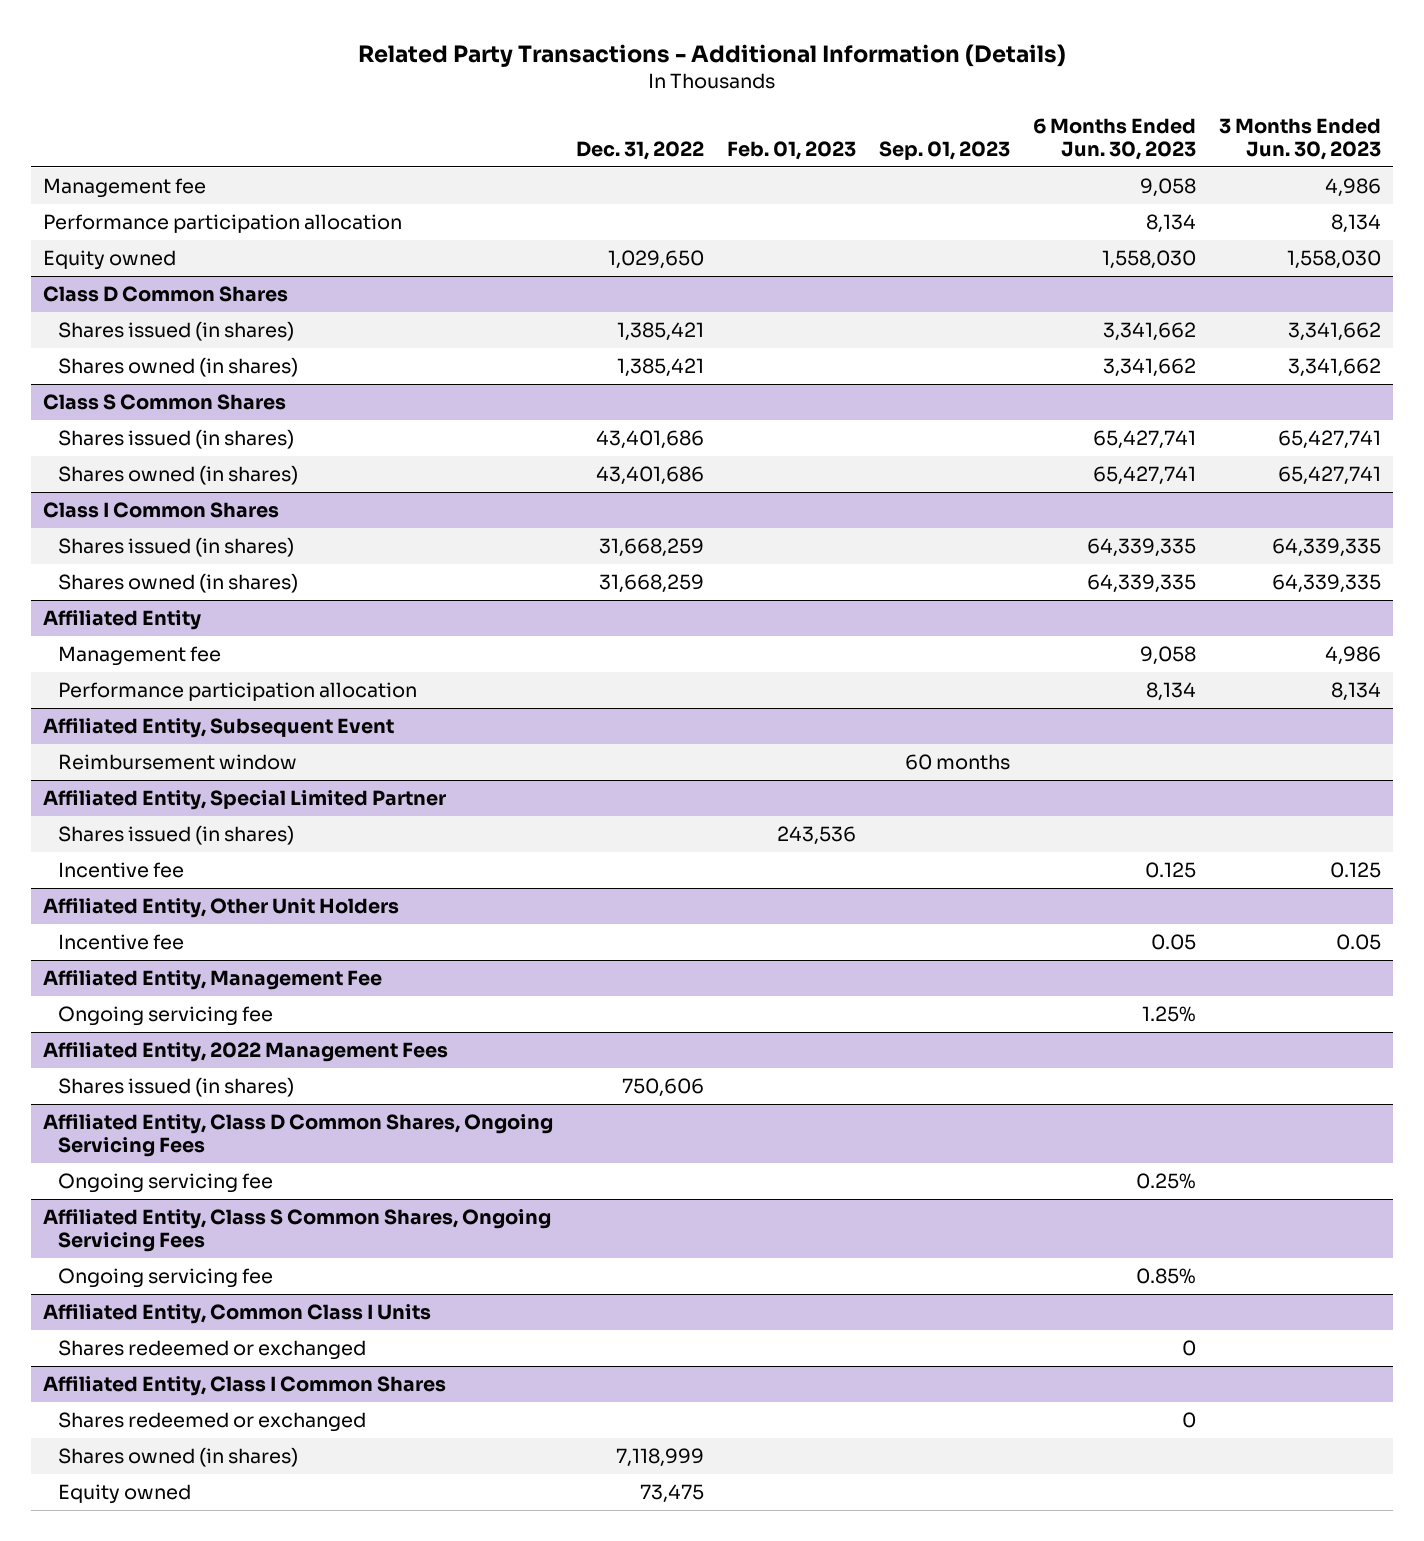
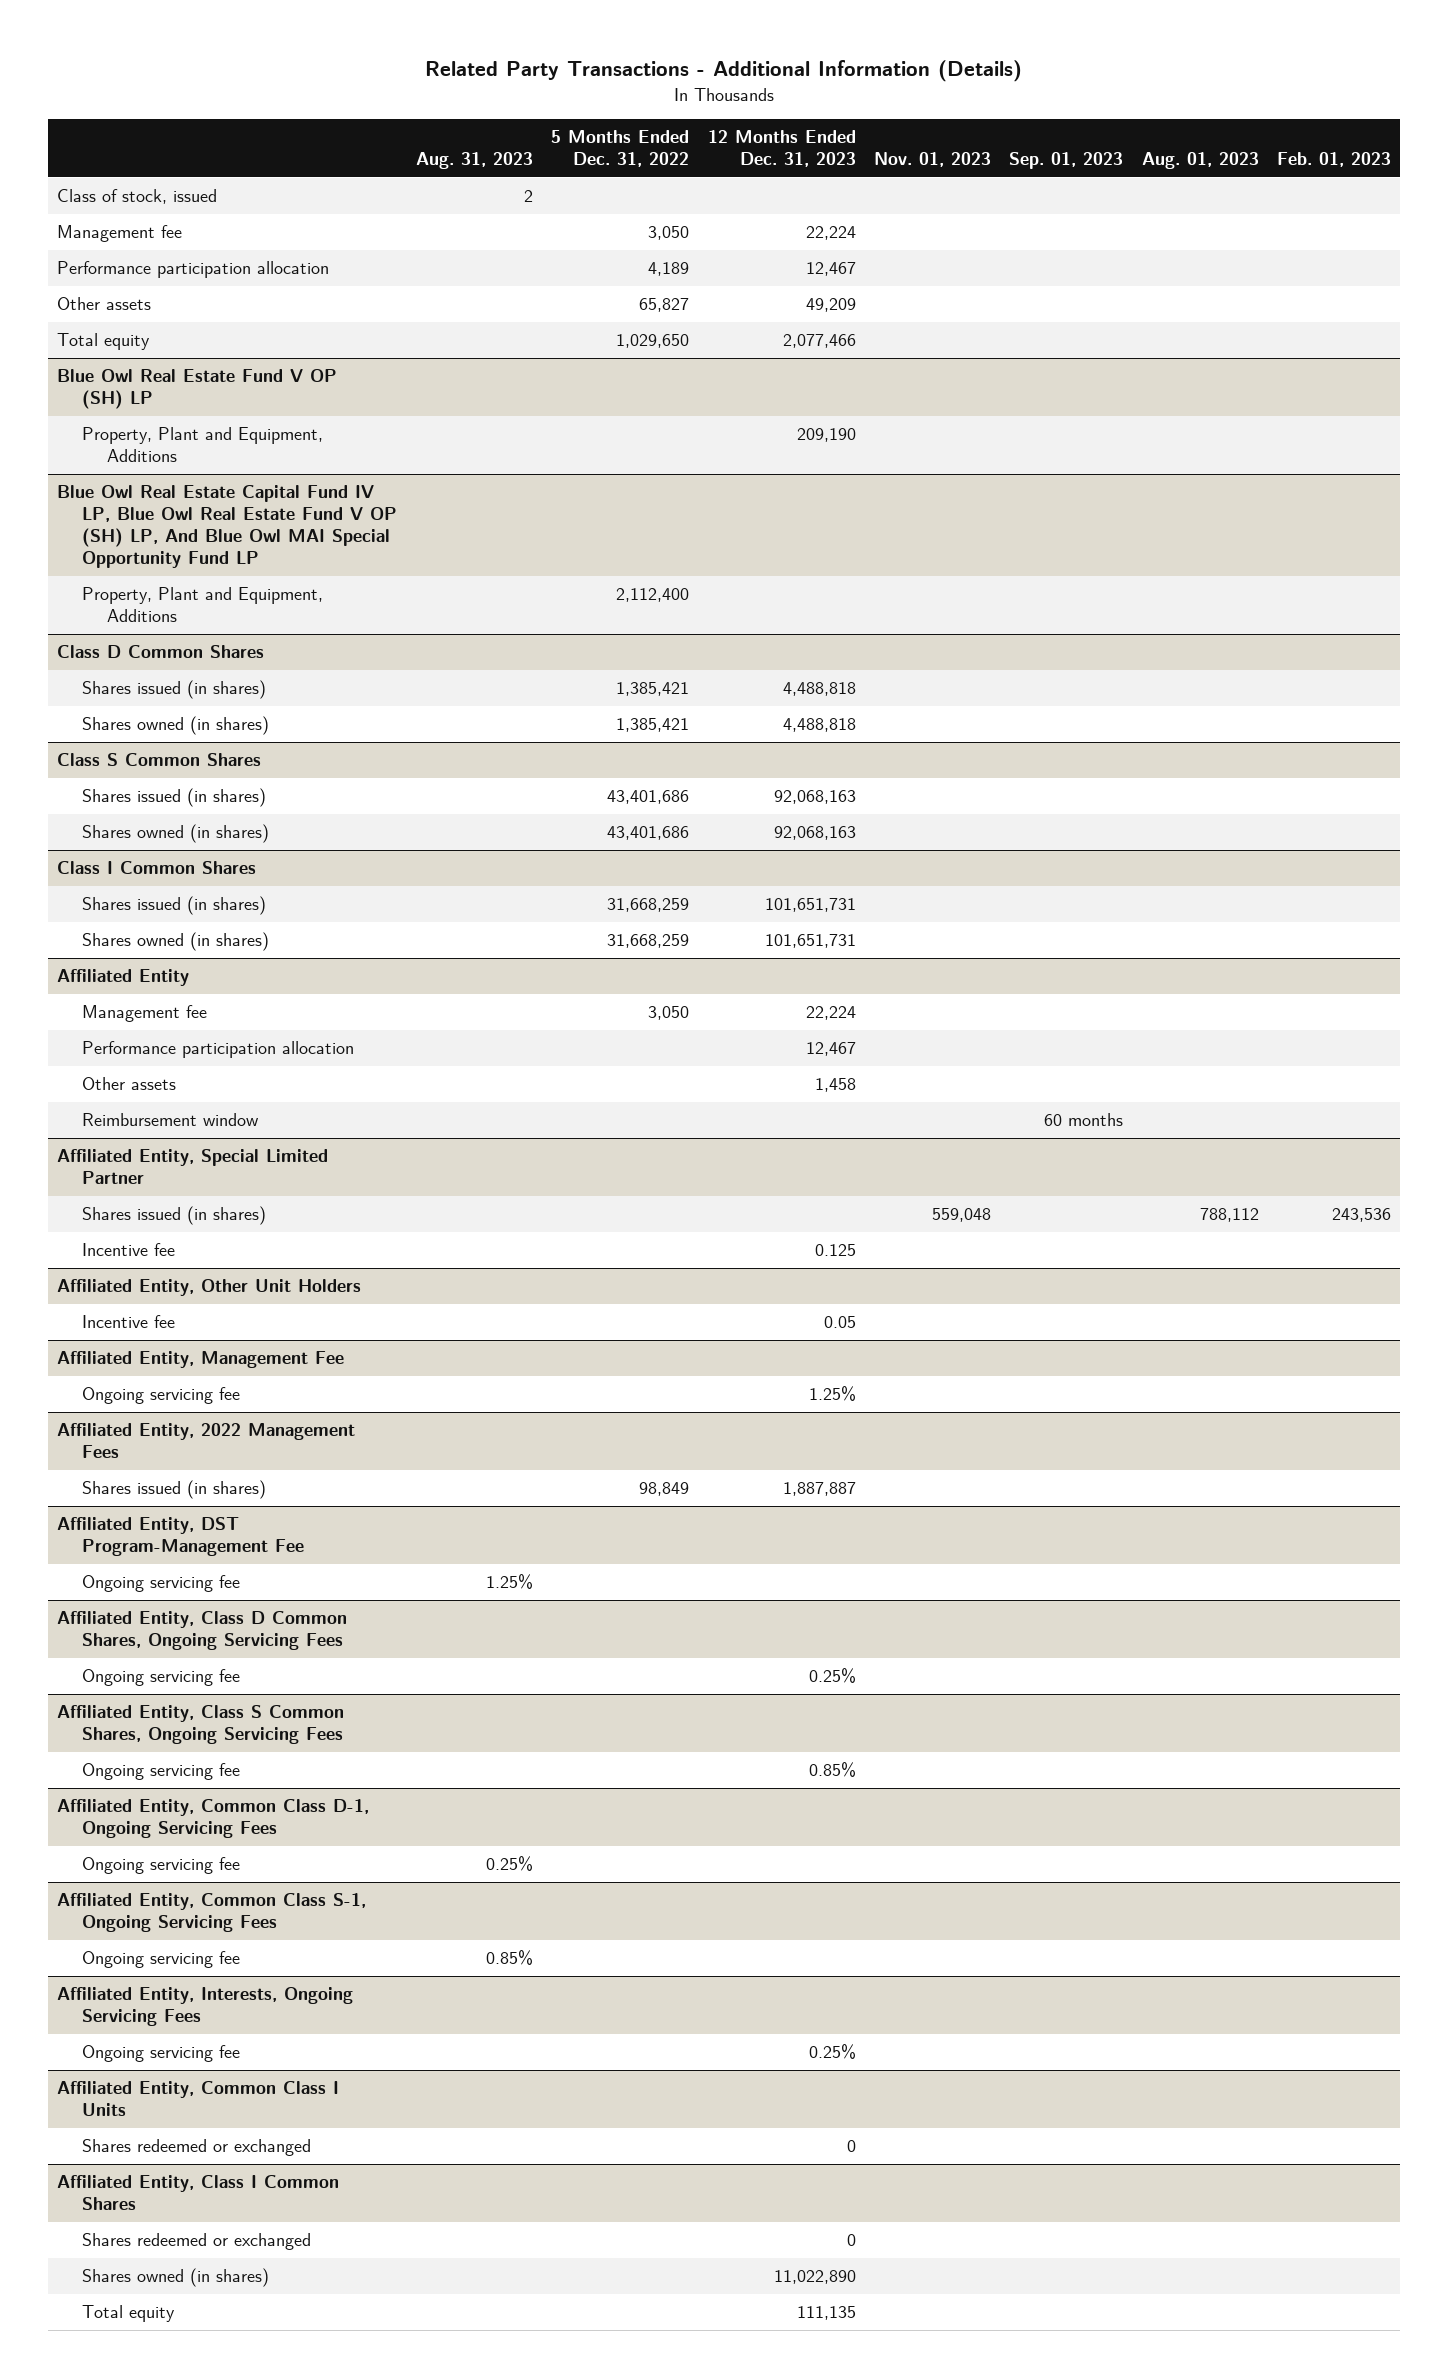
[575,140,704,160] Dec. 31, 2022 -> none
[1033,118,1197,160] 6 Months Ended Jun. 30, 2023 -> none
[1219,118,1382,160] 3 Months Ended Jun. 30, 2023 -> none
none -> [415,152,533,170] Aug. 31, 2023
none -> [551,130,690,168] 5 Months Ended Dec. 31, 2022
none -> [707,130,856,168] 12 Months Ended Dec. 31, 2023
none -> [873,152,991,168] Nov. 01, 2023
none -> [1141,152,1259,170] Aug. 01, 2023
none -> [57,189,218,205] Class of stock, issued
none -> [57,297,152,311] Other assets
[42,250,176,271] Equity owned -> [57,333,151,351] Total equity
none -> [57,369,338,410] Blue Owl Real Estate Fund V OP (SH) LP
none -> [82,427,324,463] Property, Plant and Equipment, Additions
none -> [57,485,398,568] Blue Owl Real Estate Capital Fund IV LP, Blue Owl Real Estate Fund V OP (SH) LP, And Blue Owl MAI Special Opportunity Fund LP
none -> [82,587,324,623] Property, Plant and Equipment, Additions
[42,718,394,739] Affiliated Entity, Subsequent Event -> none
[57,754,297,771] Reimbursement window -> none
none -> [82,1077,177,1091] Other assets
none -> [82,1113,260,1127] Reimbursement window
none -> [57,1517,305,1557] Affiliated Entity, DST Program-Management Fee
none -> [82,1575,241,1593] Ongoing servicing fee
none -> [57,1799,370,1839] Affiliated Entity, Common Class D-1, Ongoing Servicing Fees
none -> [82,1857,241,1875] Ongoing servicing fee
none -> [57,1893,367,1933] Affiliated Entity, Common Class S-1, Ongoing Servicing Fees
none -> [82,1951,241,1969] Ongoing servicing fee
none -> [57,1987,354,2027] Affiliated Entity, Interests, Ongoing Servicing Fees
none -> [82,2045,241,2063] Ongoing servicing fee
[57,1484,191,1505] Equity owned -> [82,2305,176,2323] Total equity

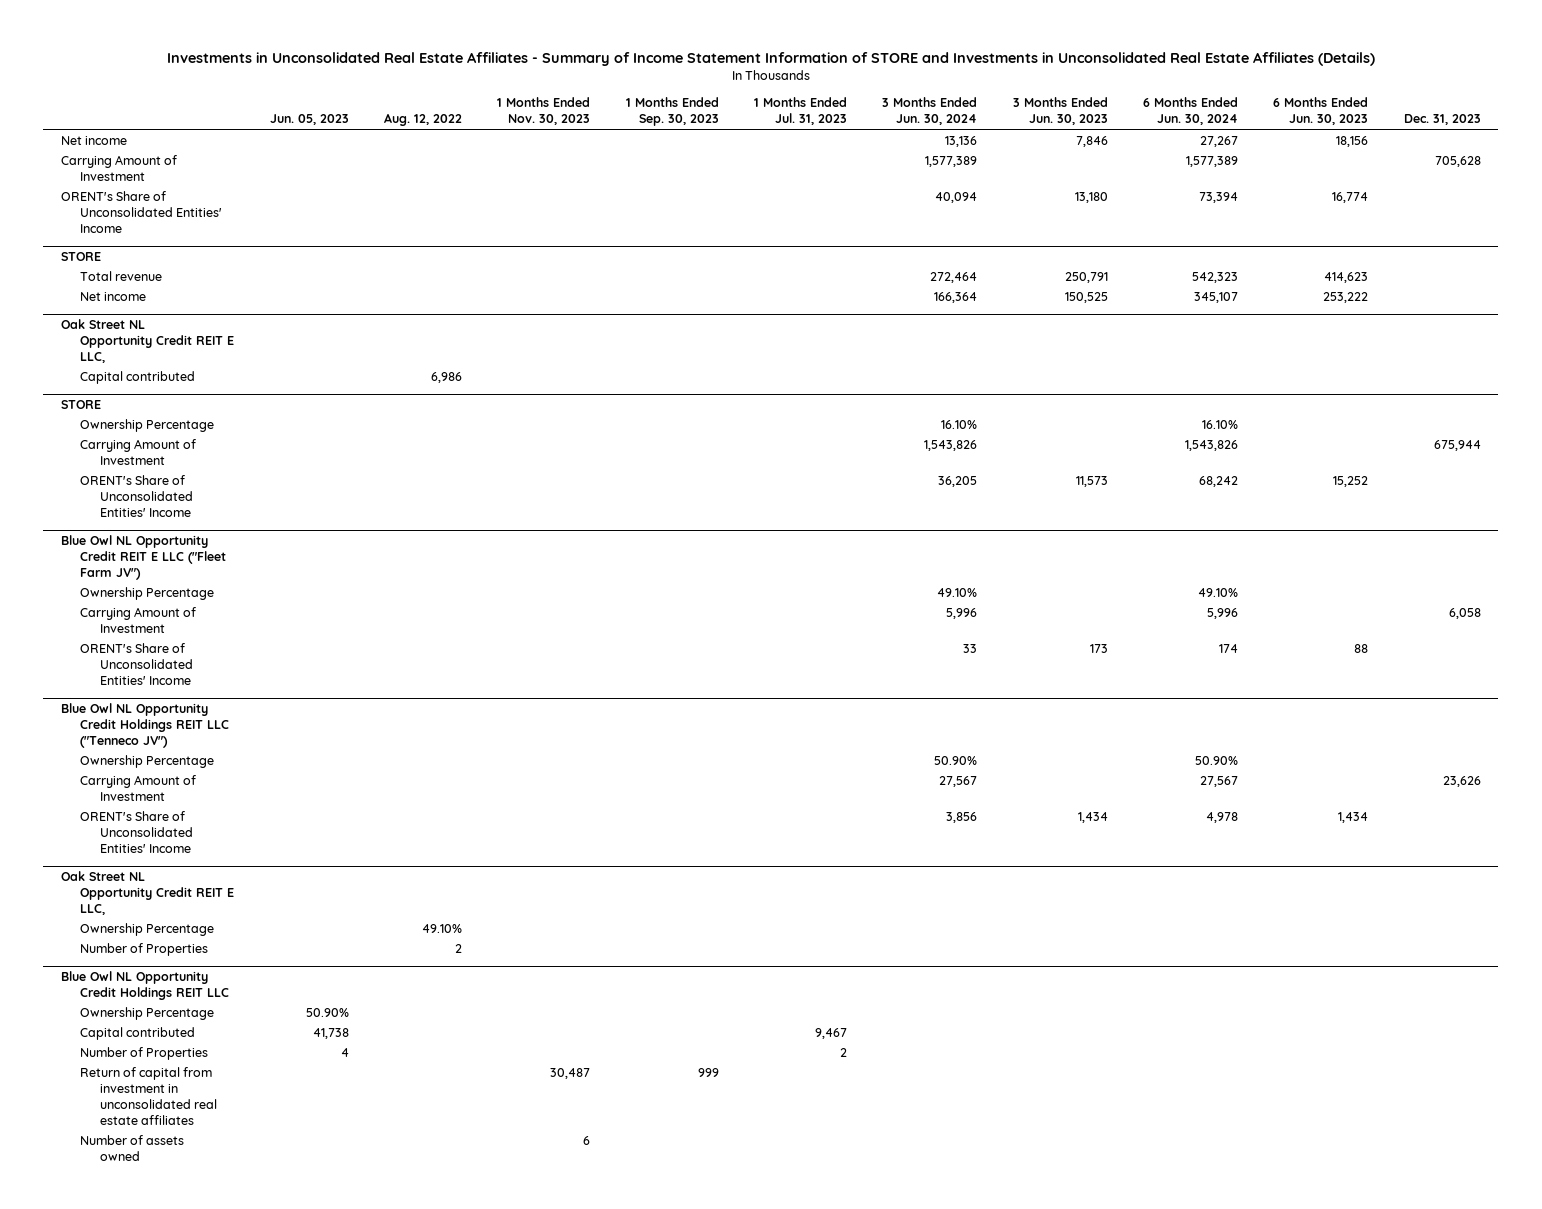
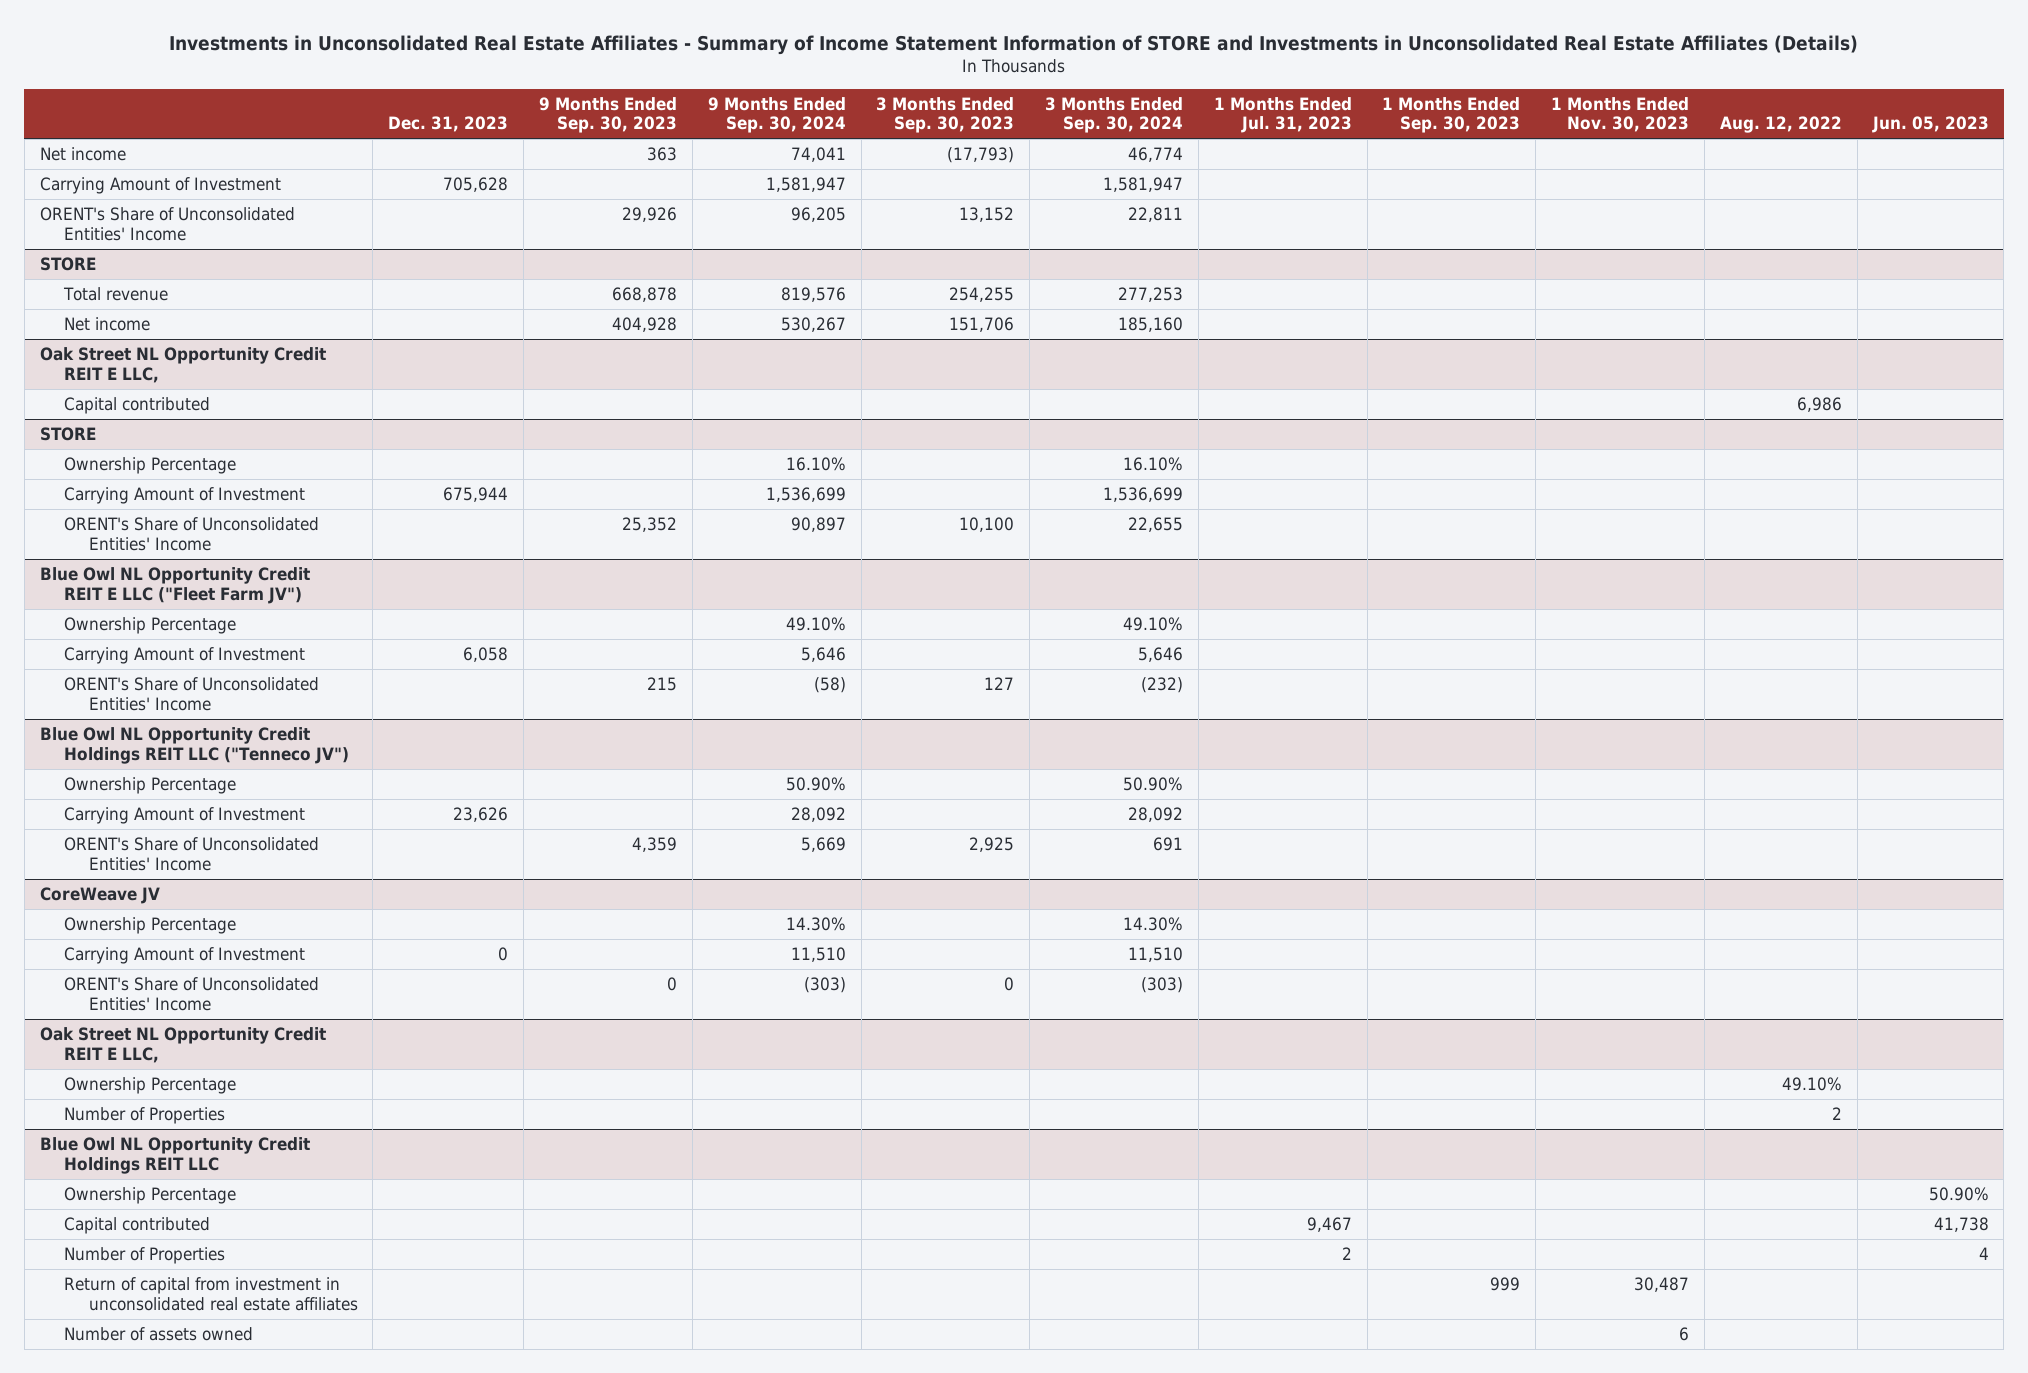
[882,97,978,126] 3 Months Ended Jun. 30, 2024 -> none
[1012,97,1108,126] 3 Months Ended Jun. 30, 2023 -> none
[1142,97,1238,126] 6 Months Ended Jun. 30, 2024 -> none
[1273,97,1369,126] 6 Months Ended Jun. 30, 2023 -> none
none -> [538,96,677,134] 9 Months Ended Sep. 30, 2023
none -> [707,96,846,134] 9 Months Ended Sep. 30, 2024
none -> [876,96,1015,134] 3 Months Ended Sep. 30, 2023
none -> [1045,96,1184,134] 3 Months Ended Sep. 30, 2024
none -> [39,886,160,904] CoreWeave JV
none -> [64,916,237,934] Ownership Percentage
none -> [64,946,306,964] Carrying Amount of Investment
none -> [64,976,320,1011] ORENT's Share of Unconsolidated Entities' Income

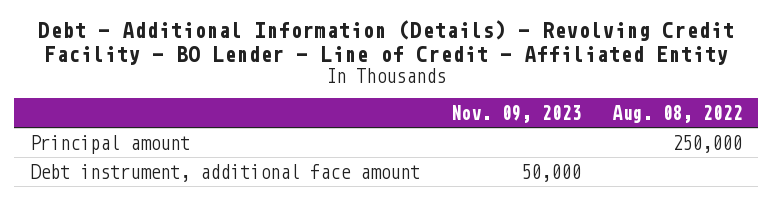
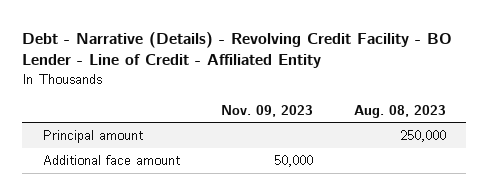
[37,20,734,66] Debt - Additional Information (Details) - Revolving Credit Facility - BO Lender - Line of Credit - Affiliated Entity -> [22,31,453,69] Debt - Narrative (Details) - Revolving Credit Facility - BO Lender - Line of Credit - Affiliated Entity
[612,104,743,123] Aug. 08, 2022 -> none
none -> [353,104,446,118] Aug. 08, 2023
[29,163,420,182] Debt instrument, additional face amount -> [42,155,180,166] Additional face amount

